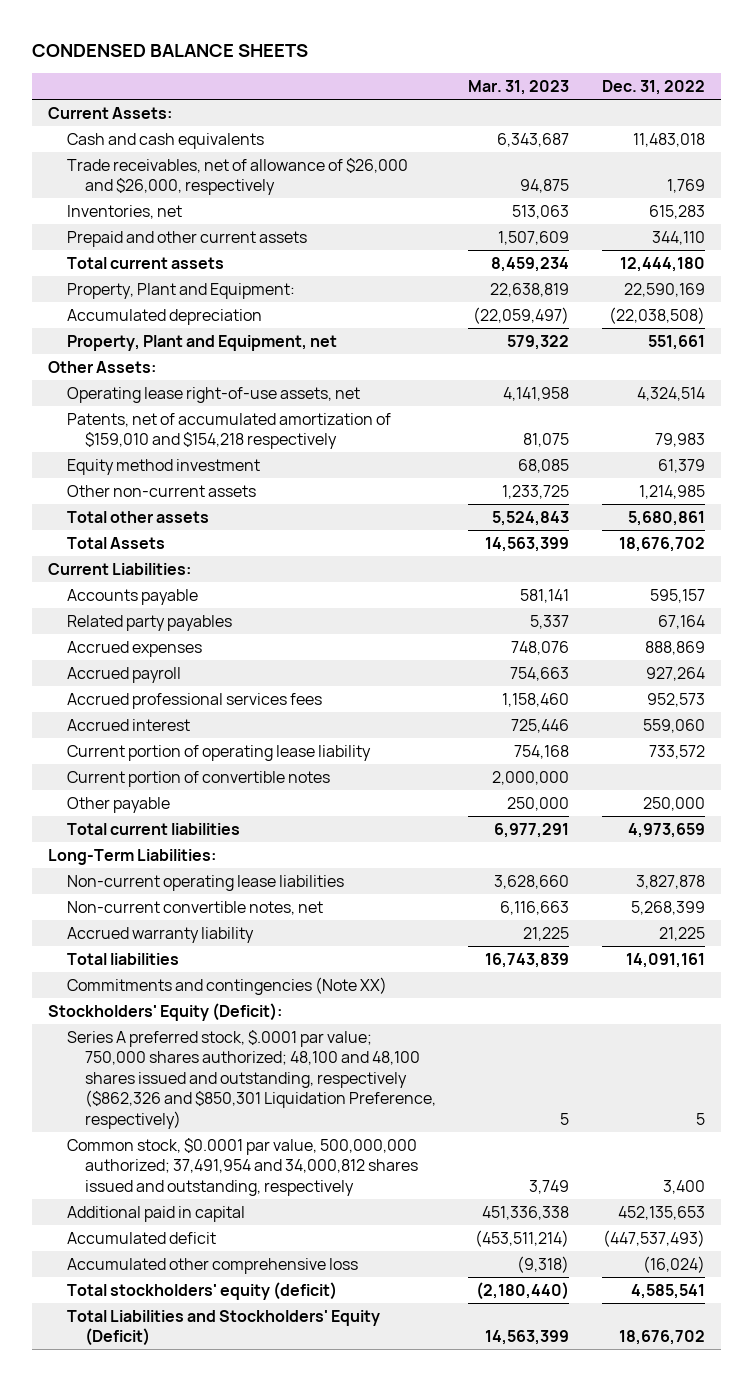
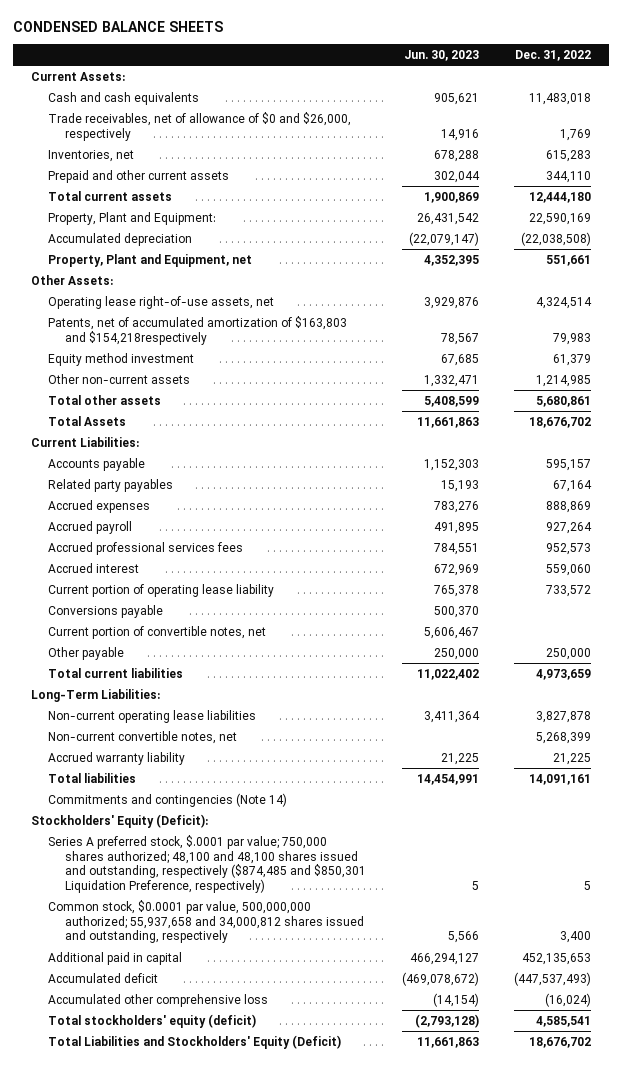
[468,80,570,96] Mar. 31, 2023 -> none
none -> [403,50,479,62] Jun. 30, 2023
[66,157,408,196] Trade receivables, net of allowance of $26,000 and $26,000, respectively -> [48,111,352,141] Trade receivables, net of allowance of $0 and $26,000, respectively
[66,412,391,450] Patents, net of accumulated amortization of $159,010 and $154,218 respectively -> [48,315,348,345] Patents, net of accumulated amortization of $163,803 and $154,218respectively
none -> [48,604,164,618] Conversions payable
[66,770,330,787] Current portion of convertible notes -> [48,625,267,639] Current portion of convertible notes, net
[66,976,387,995] Commitments and contingencies (Note XX) -> [48,792,288,807] Commitments and contingencies (Note 14)
[66,1029,436,1129] Series A preferred stock, $.0001 par value; 750,000 shares authorized; 48,100 and 48,100 shares issued and outstanding, respectively ($862,326 and $850,301 Liquidation Preference, respectively) -> [48,834,367,893] Series A preferred stock, $.0001 par value; 750,000 shares authorized; 48,100 and 48,100 shares issued and outstanding, respectively ($874,485 and $850,301 Liquidation Preference, respectively)
[66,1137,418,1196] Common stock, $0.0001 par value, 500,000,000 authorized; 37,491,954 and 34,000,812 shares issued and outstanding, respectively -> [48,899,365,944] Common stock, $0.0001 par value, 500,000,000 authorized; 55,937,658 and 34,000,812 shares issued and outstanding, respectively

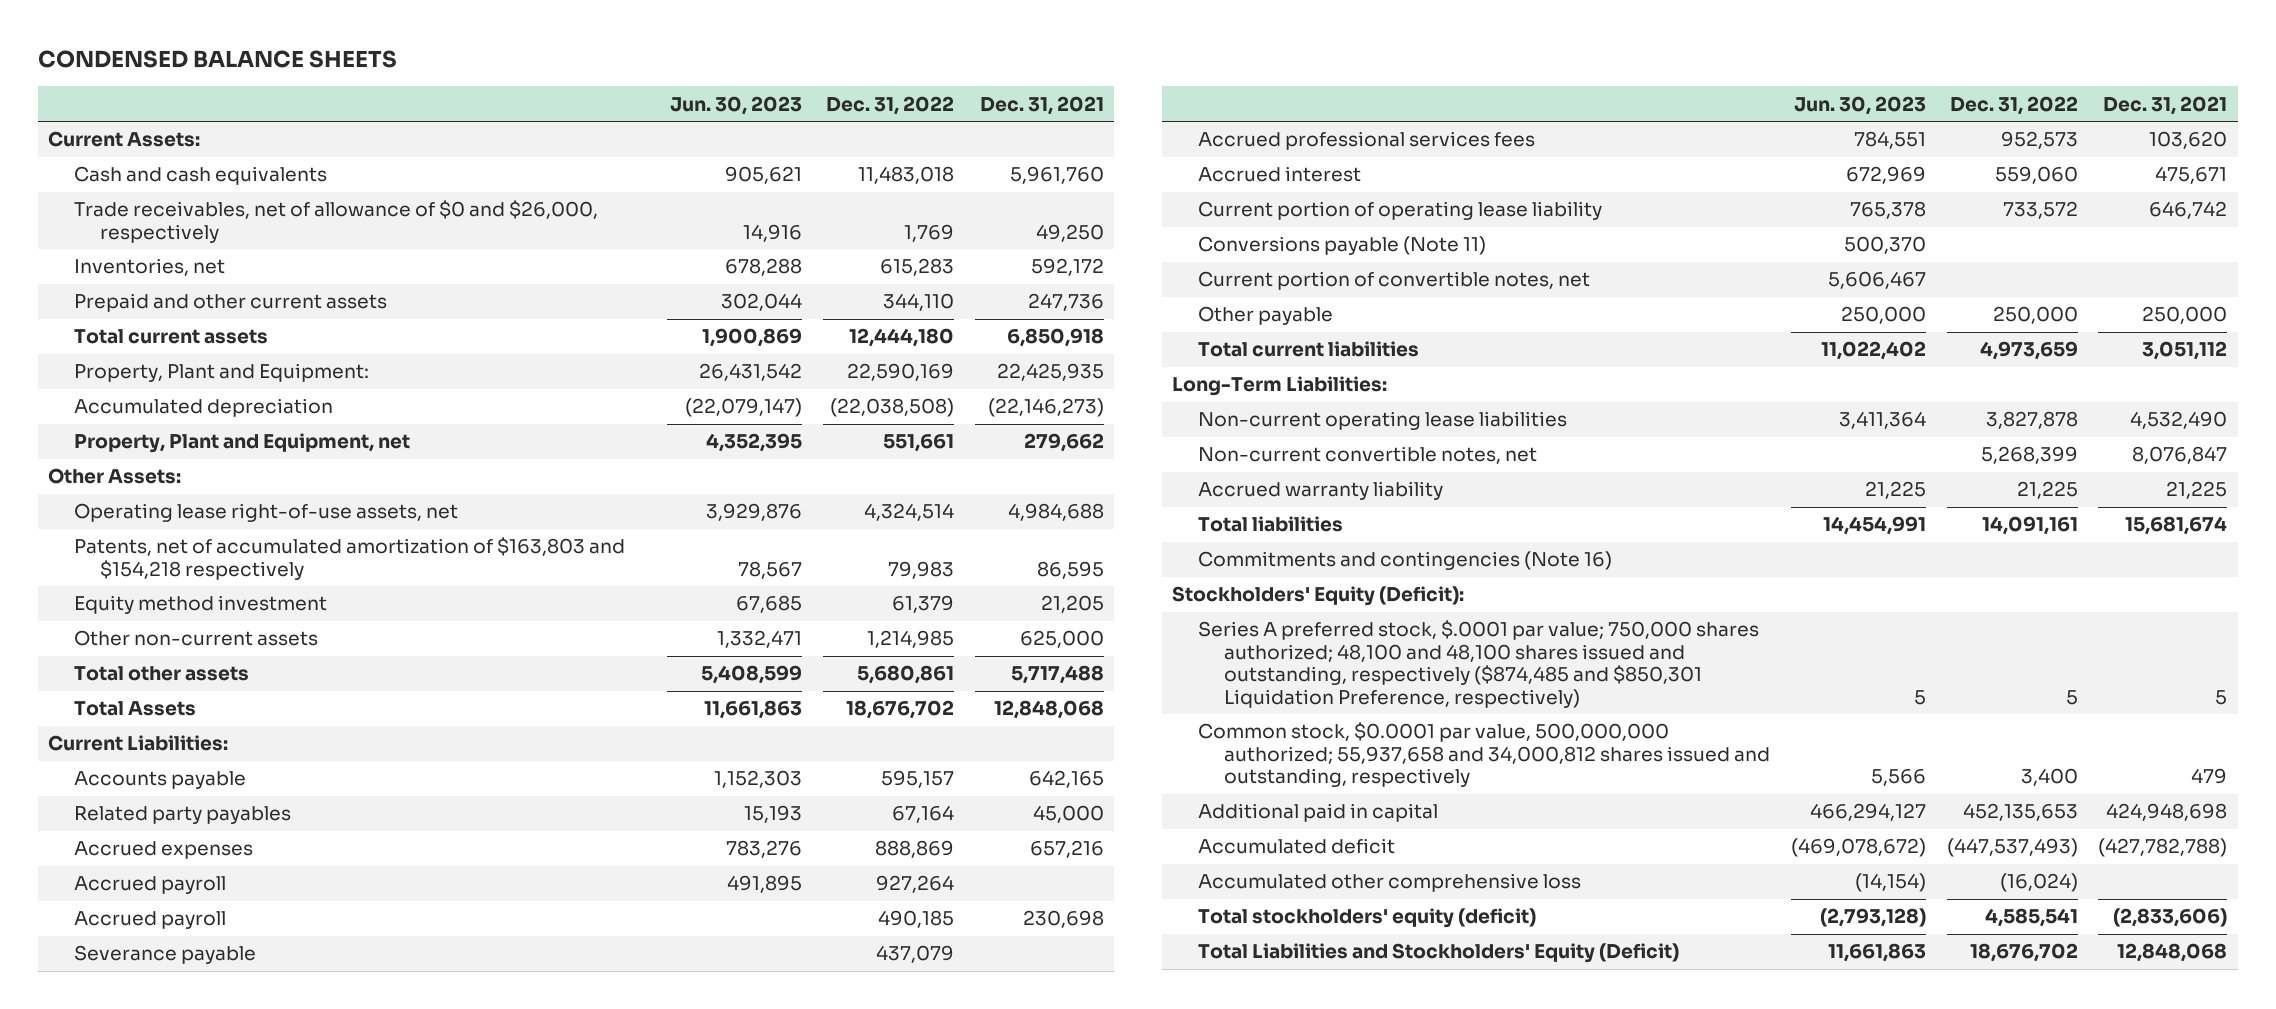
none -> [979,95,1104,115] Dec. 31, 2021
[48,315,348,345] Patents, net of accumulated amortization of $163,803 and $154,218respectively -> [73,537,625,580] Patents, net of accumulated amortization of $163,803 and $154,218 respectively
none -> [73,911,226,930] Accrued payroll
none -> [73,945,256,965] Severance payable
[48,604,164,618] Conversions payable -> [1197,236,1486,256] Conversions payable (Note 11)
[48,792,288,807] Commitments and contingencies (Note 14) -> [1197,551,1612,571] Commitments and contingencies (Note 16)

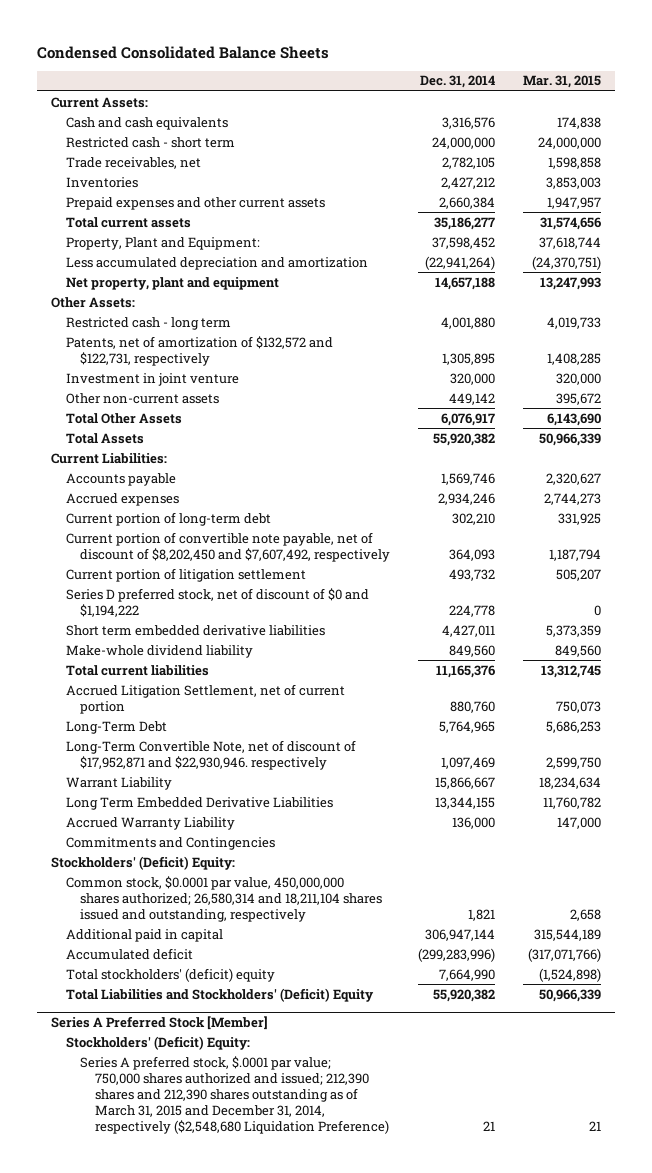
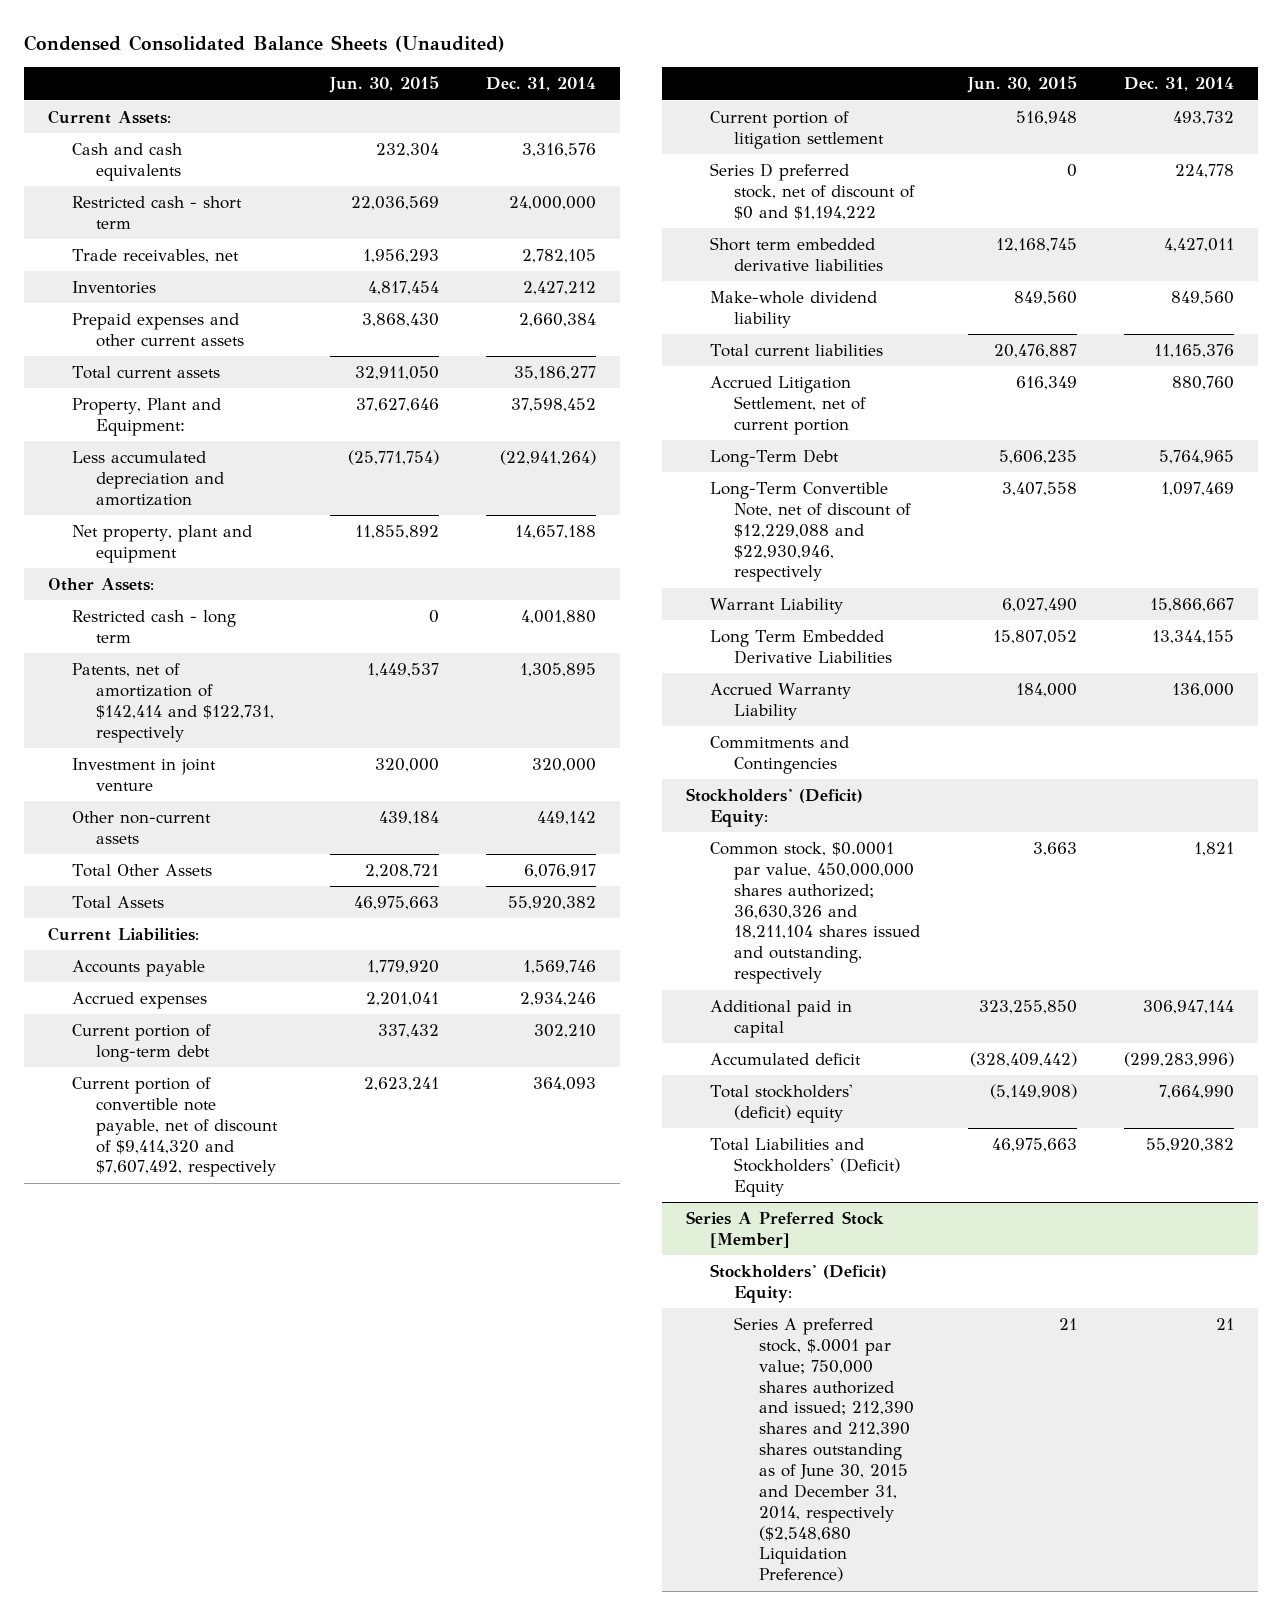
[37,45,330,59] Condensed Consolidated Balance Sheets -> [23,35,505,53] Condensed Consolidated Balance Sheets (Unaudited)
[523,75,602,89] Mar. 31, 2015 -> none
none -> [328,76,439,94] Jun. 30, 2015
[65,335,333,366] Patents, net of amortization of $132,572 and $122,731, respectively -> [71,663,275,743] Patents, net of amortization of $142,414 and $122,731, respectively
[65,531,391,562] Current portion of convertible note payable, net of discount of $8,202,450 and $7,607,492, respectively -> [71,1077,279,1178] Current portion of convertible note payable, net of discount of $9,414,320 and $7,607,492, respectively
[65,739,356,770] Long-Term Convertible Note, net of discount of $17,952,871 and $22,930,946. respectively -> [710,482,912,583] Long-Term Convertible Note, net of discount of $12,229,088 and $22,930,946, respectively
[65,875,383,922] Common stock, $0.0001 par value, 450,000,000 shares authorized; 26,580,314 and 18,211,104 shares issued and outstanding, respectively -> [710,842,921,985] Common stock, $0.0001 par value, 450,000,000 shares authorized; 36,630,326 and 18,211,104 shares issued and outstanding, respectively
[80,1055,389,1135] Series A preferred stock, $.0001 par value; 750,000 shares authorized and issued; 212,390 shares and 212,390 shares outstanding as of March 31, 2015 and December 31, 2014, respectively ($2,548,680 Liquidation Preference) -> [734,1317,914,1583] Series A preferred stock, $.0001 par value; 750,000 shares authorized and issued; 212,390 shares and 212,390 shares outstanding as of June 30, 2015 and December 31, 2014, respectively ($2,548,680 Liquidation Preference)

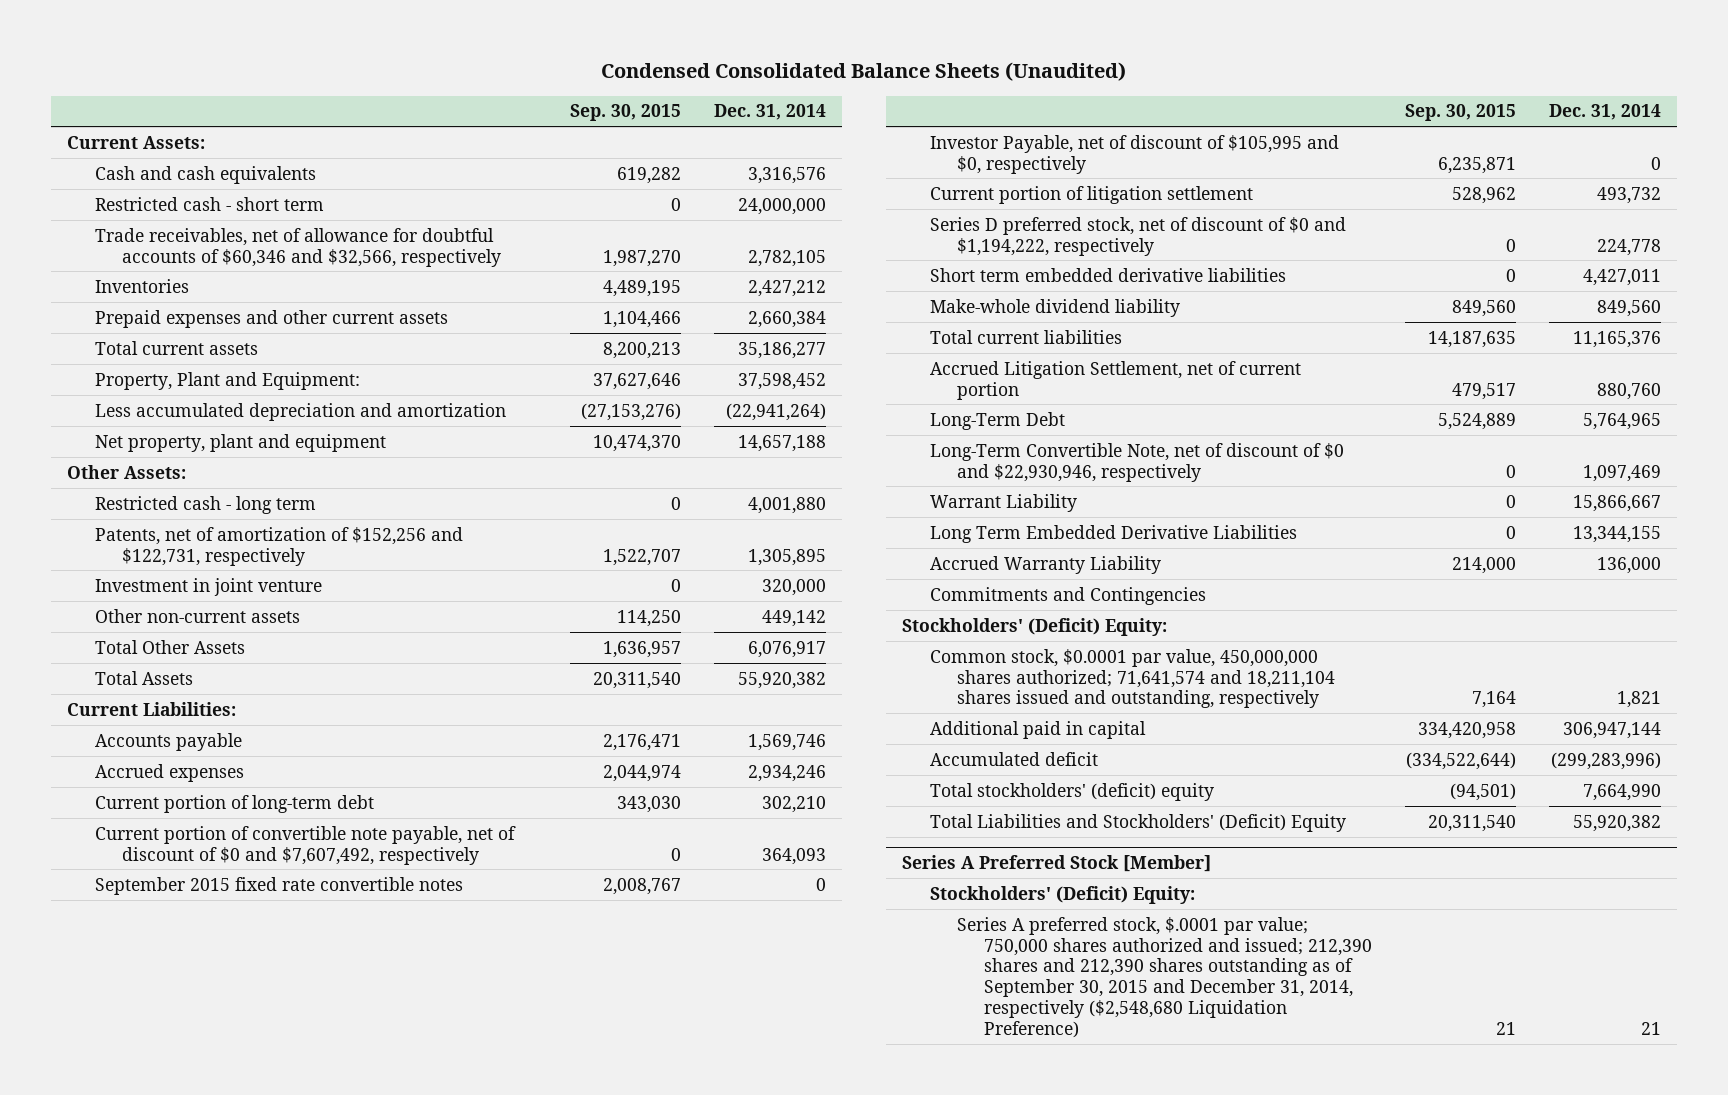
[328,76,439,94] Jun. 30, 2015 -> none
none -> [569,104,681,122] Sep. 30, 2015
[71,249,239,264] Trade receivables, net -> [94,227,501,267] Trade receivables, net of allowance for doubtful accounts of $60,346 and $32,566, respectively
[71,663,275,743] Patents, net of amortization of $142,414 and $122,731, respectively -> [94,526,463,566] Patents, net of amortization of $152,256 and $122,731, respectively
[71,1077,279,1178] Current portion of convertible note payable, net of discount of $9,414,320 and $7,607,492, respectively -> [94,825,516,865] Current portion of convertible note payable, net of discount of $0 and $7,607,492, respectively
none -> [94,876,463,895] September 2015 fixed rate convertible notes
none -> [929,134,1339,174] Investor Payable, net of discount of $105,995 and $0, respectively
[710,163,916,220] Series D preferred stock, net of discount of $0 and $1,194,222 -> [929,216,1346,256] Series D preferred stock, net of discount of $0 and $1,194,222, respectively
[710,482,912,583] Long-Term Convertible Note, net of discount of $12,229,088 and $22,930,946, respectively -> [929,442,1344,482] Long-Term Convertible Note, net of discount of $0 and $22,930,946, respectively
[710,842,921,985] Common stock, $0.0001 par value, 450,000,000 shares authorized; 36,630,326 and 18,211,104 shares issued and outstanding, respectively -> [929,648,1335,709] Common stock, $0.0001 par value, 450,000,000 shares authorized; 71,641,574 and 18,211,104 shares issued and outstanding, respectively
[734,1317,914,1583] Series A preferred stock, $.0001 par value; 750,000 shares authorized and issued; 212,390 shares and 212,390 shares outstanding as of June 30, 2015 and December 31, 2014, respectively ($2,548,680 Liquidation Preference) -> [956,916,1373,1039] Series A preferred stock, $.0001 par value; 750,000 shares authorized and issued; 212,390 shares and 212,390 shares outstanding as of September 30, 2015 and December 31, 2014, respectively ($2,548,680 Liquidation Preference)

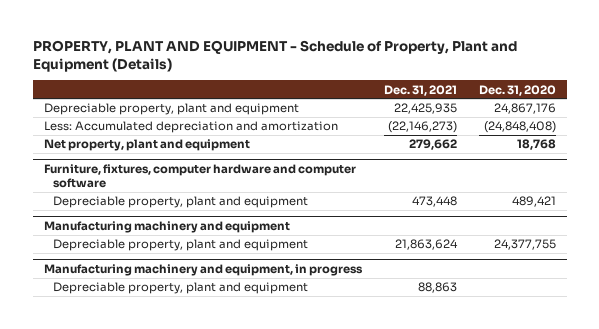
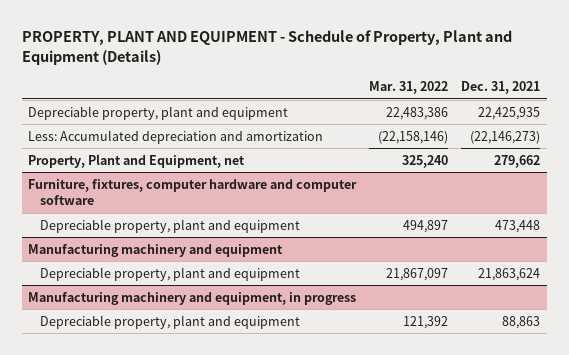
[478,84,556,96] Dec. 31, 2020 -> none
none -> [369,81,449,95] Mar. 31, 2022
[43,139,250,152] Net property, plant and equipment -> [28,153,246,168] Property, Plant and Equipment, net

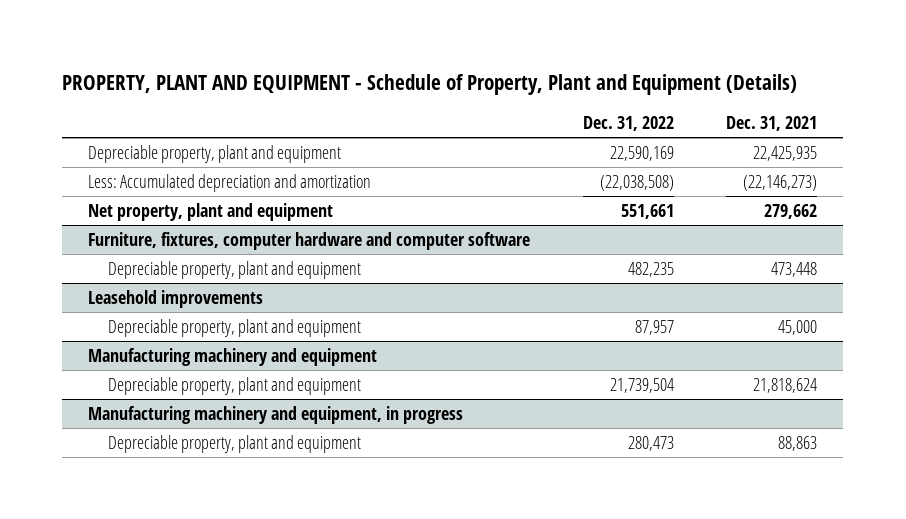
[369,81,449,95] Mar. 31, 2022 -> none
none -> [582,116,674,132] Dec. 31, 2022
[28,153,246,168] Property, Plant and Equipment, net -> [88,202,334,221] Net property, plant and equipment
none -> [88,289,264,308] Leasehold improvements
none -> [108,318,362,337] Depreciable property, plant and equipment
[478,267,541,281] 21,863,624 -> [753,377,818,393] 21,818,624

